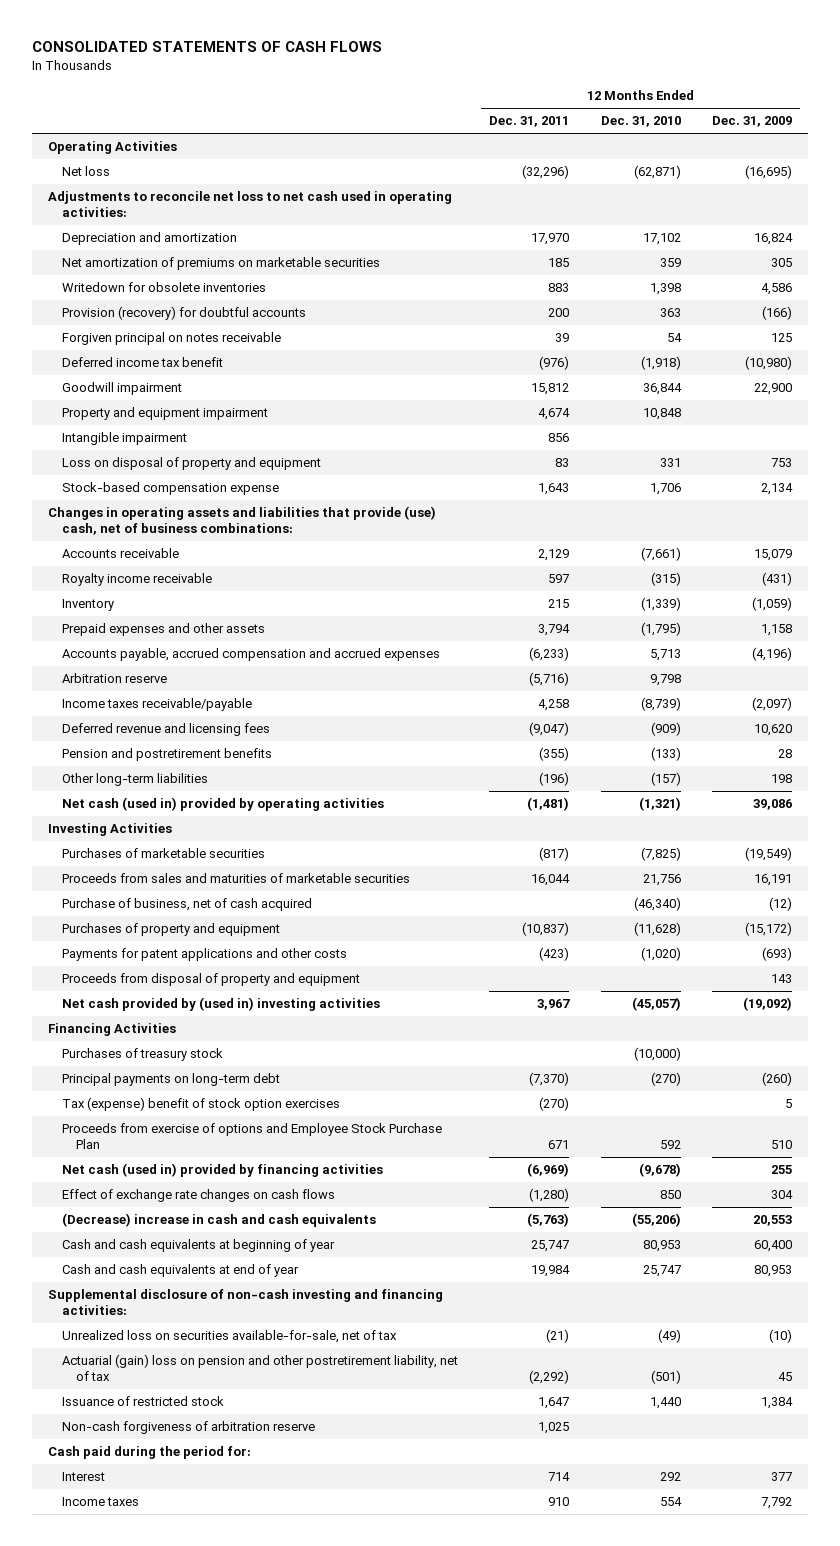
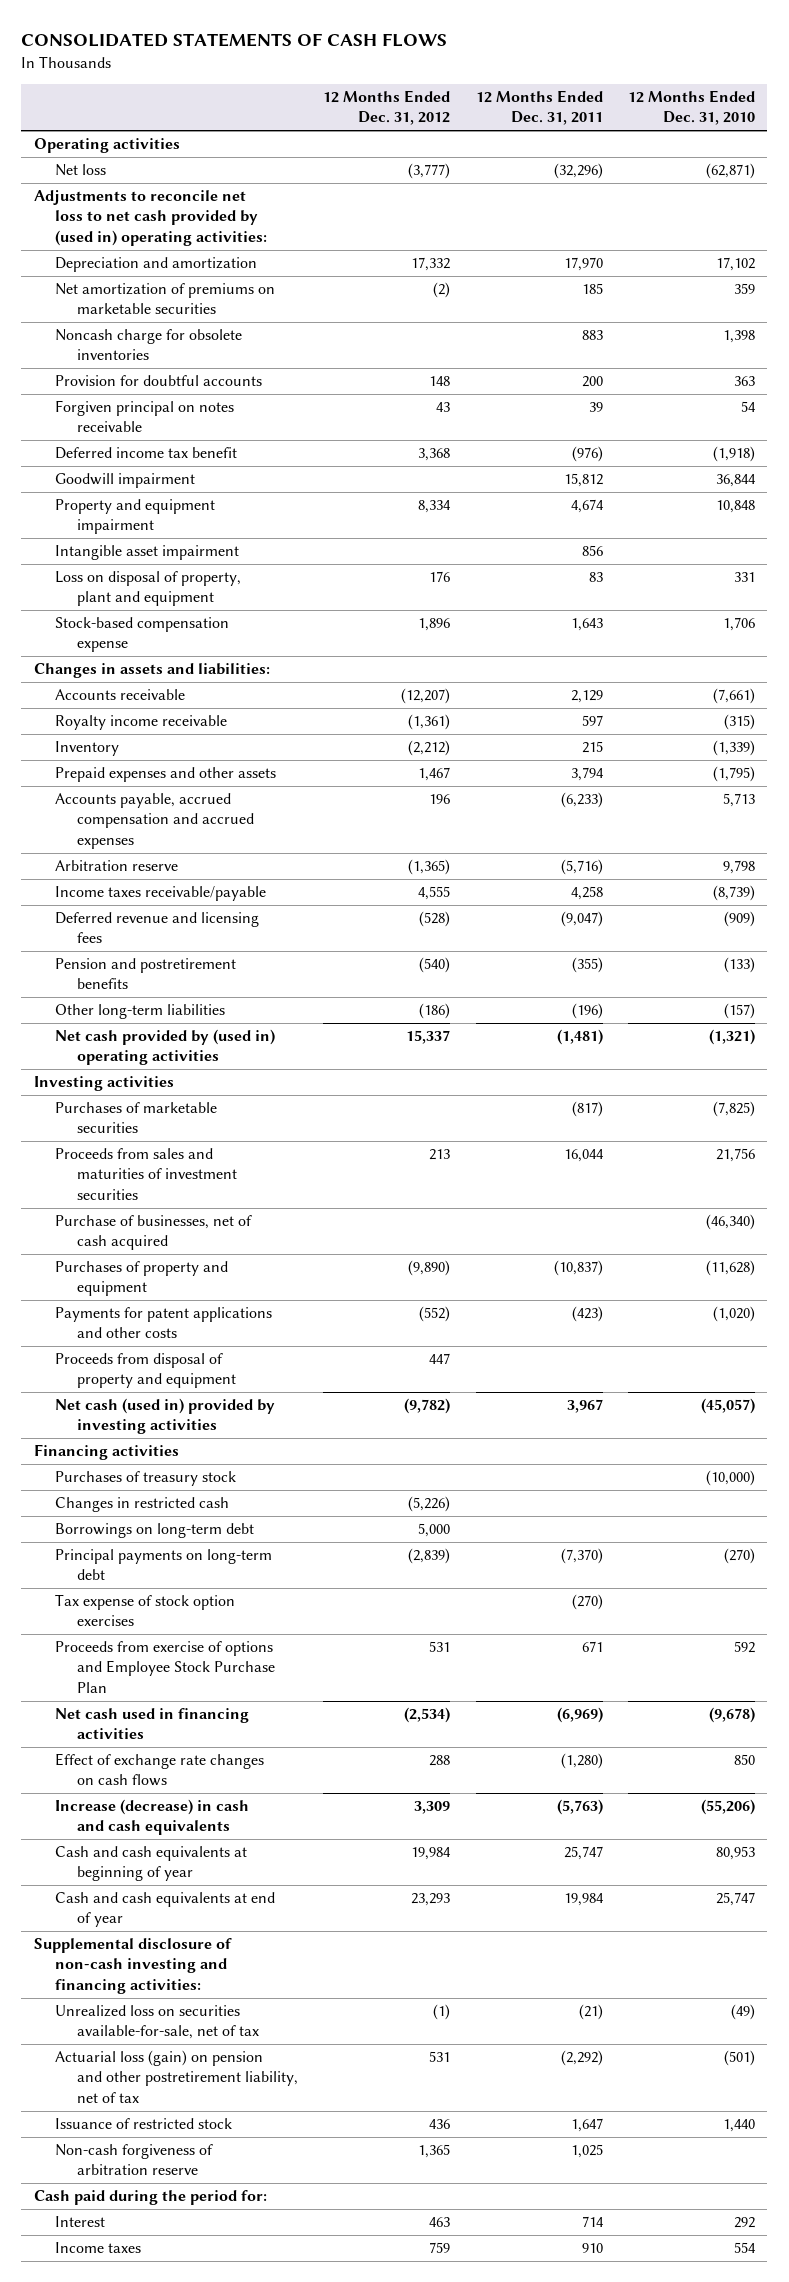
[711,116,792,128] Dec. 31, 2009 -> none
none -> [323,90,451,126] 12 Months Ended Dec. 31, 2012
[47,141,177,155] Operating Activities -> [33,138,180,154] Operating activities
[47,191,452,218] Adjustments to reconcile net loss to net cash used in operating activities: -> [33,190,268,246] Adjustments to reconcile net loss to net cash provided by (used in) operating activities:
[61,282,266,293] Writedown for obsolete inventories -> [55,329,243,361] Noncash charge for obsolete inventories
[61,306,306,321] Provision (recovery) for doubtful accounts -> [55,375,263,387] Provision for doubtful accounts
[61,432,187,446] Intangible impairment -> [55,545,240,561] Intangible asset impairment
[61,457,321,471] Loss on disposal of property and equipment -> [55,571,242,607] Loss on disposal of property, plant and equipment
[47,506,436,536] Changes in operating assets and liabilities that provide (use) cash, net of business combinations: -> [33,663,270,679] Changes in assets and liabilities:
[61,797,384,812] Net cash (used in) provided by operating activities -> [55,1029,276,1066] Net cash provided by (used in) operating activities
[47,823,172,837] Investing Activities -> [33,1076,174,1092] Investing activities
[61,873,410,884] Proceeds from sales and maturities of marketable securities -> [55,1148,238,1200] Proceeds from sales and maturities of investment securities
[61,898,312,912] Purchase of business, net of cash acquired -> [55,1215,253,1251] Purchase of businesses, net of cash acquired
[61,997,380,1012] Net cash provided by (used in) investing activities -> [55,1398,276,1435] Net cash (used in) provided by investing activities
[47,1023,176,1037] Financing Activities -> [33,1444,179,1461] Financing activities
none -> [55,1497,230,1513] Changes in restricted cash
none -> [55,1523,255,1539] Borrowings on long-term debt
[61,1097,340,1112] Tax (expense) benefit of stock option exercises -> [55,1594,236,1627] Tax expense of stock option exercises
[61,1163,383,1178] Net cash (used in) provided by financing activities -> [55,1708,250,1740] Net cash used in financing activities
[61,1213,376,1228] (Decrease) increase in cash and cash equivalents -> [55,1799,250,1836] Increase (decrease) in cash and cash equivalents
[61,1354,458,1382] Actuarial (gain) loss on pension and other postretirement liability, net of tax -> [55,2050,299,2103] Actuarial loss (gain) on pension and other postretirement liability, net of tax

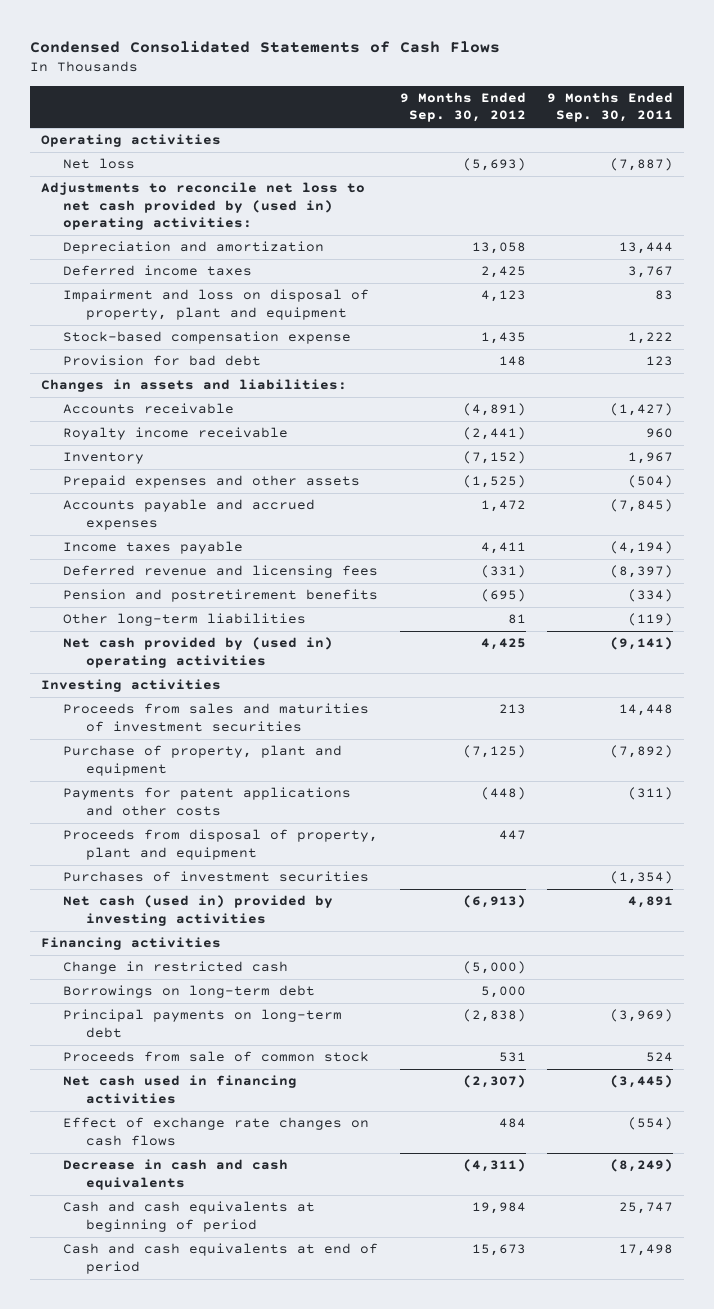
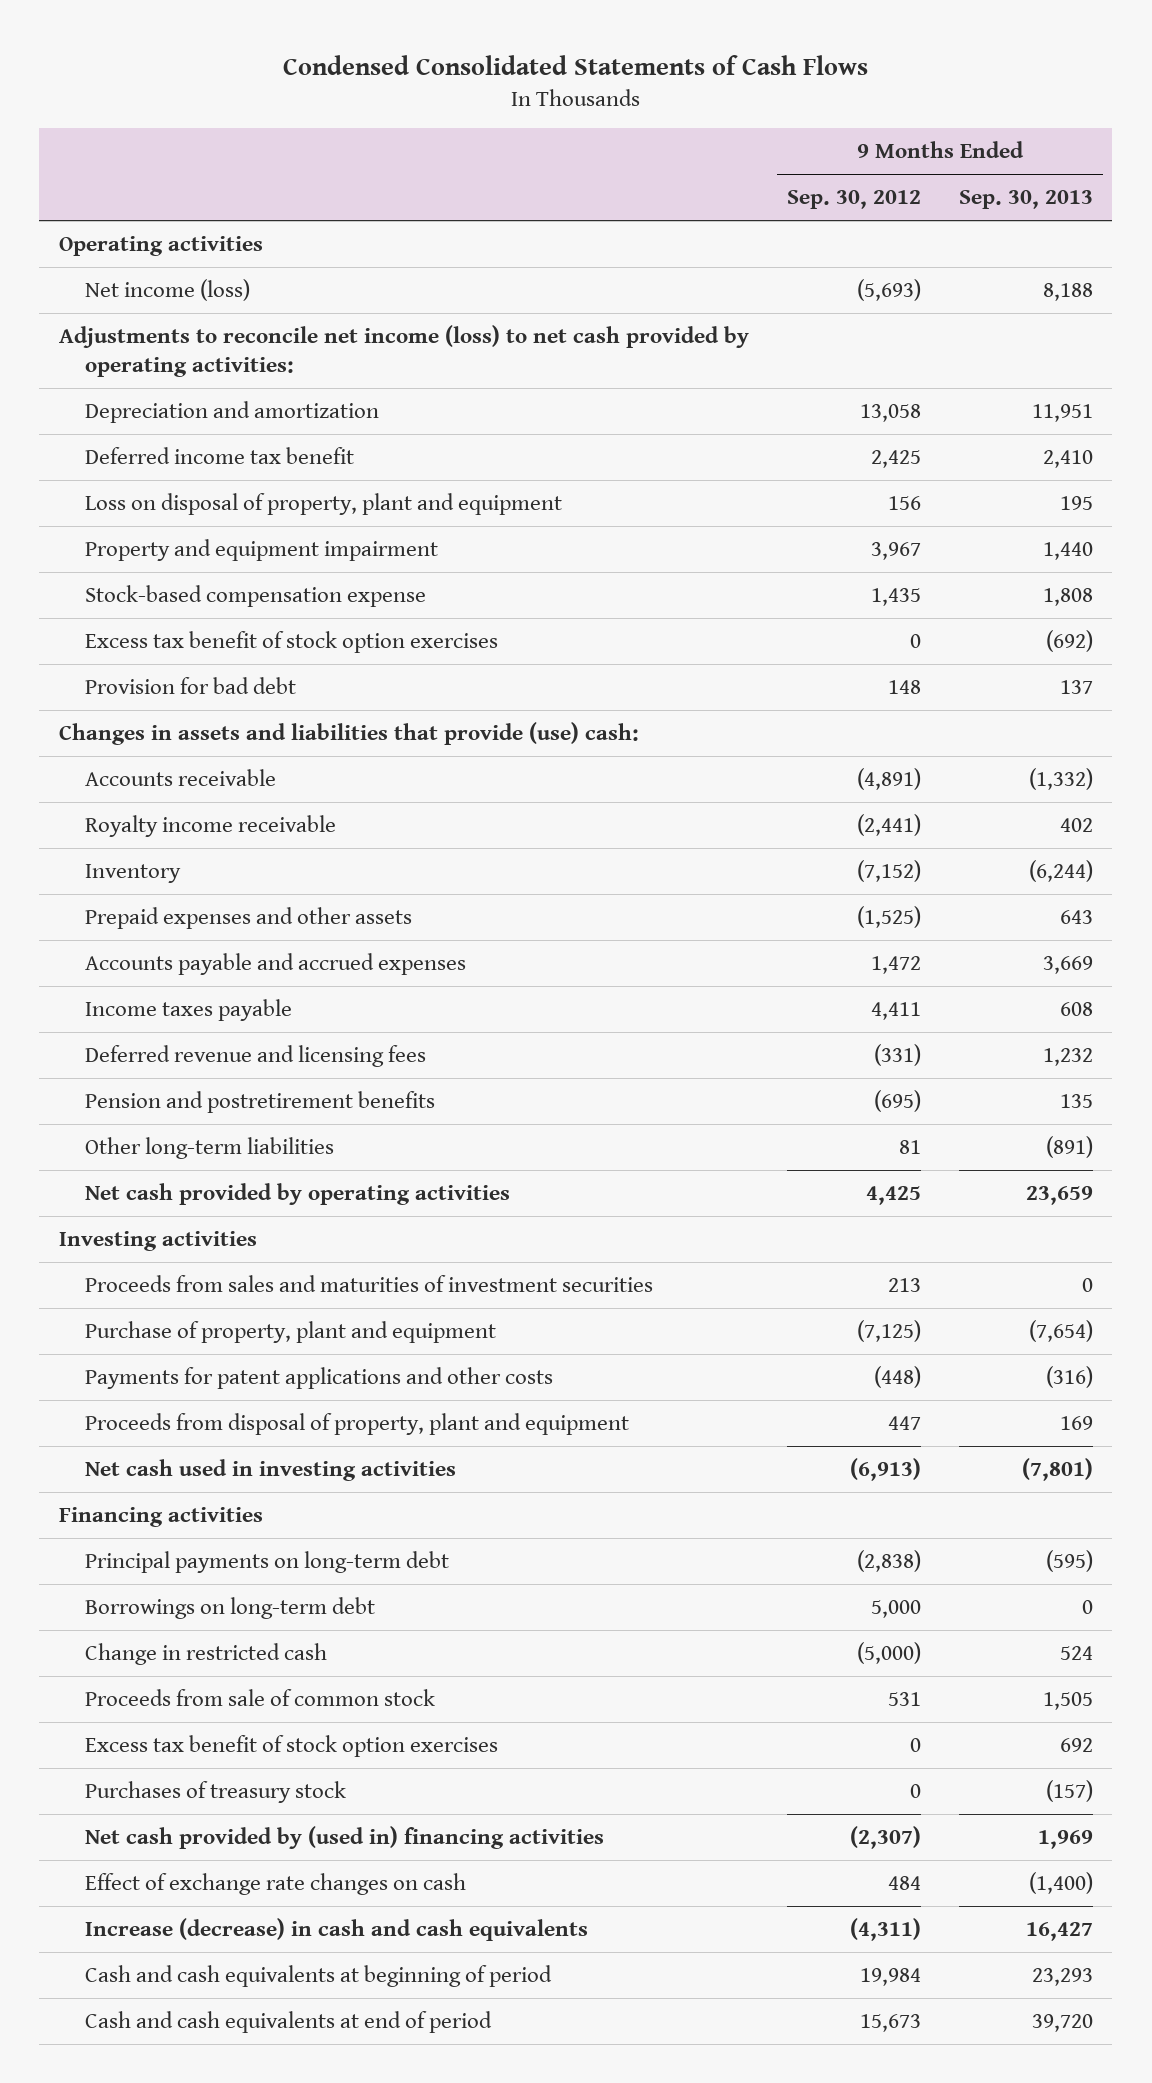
[547,91,674,123] 9 Months Ended Sep. 30, 2011 -> none
none -> [959,190,1094,210] Sep. 30, 2013
[63,158,136,170] Net loss -> [84,279,250,302] Net income (loss)
[40,182,365,231] Adjustments to reconcile net loss to net cash provided by (used in) operating activities: -> [58,325,749,378] Adjustments to reconcile net income (loss) to net cash provided by operating activities:
[63,265,253,277] Deferred income taxes -> [84,447,354,465] Deferred income tax benefit
[63,289,370,320] Impairment and loss on disposal of property, plant and equipment -> [84,493,562,516] Loss on disposal of property, plant and equipment
[480,290,526,303] 4,123 -> [887,496,921,511] 156
none -> [84,539,438,562] Property and equipment impairment
none -> [84,631,498,654] Excess tax benefit of stock option exercises
[40,379,347,393] Changes in assets and liabilities: -> [58,722,639,746] Changes in assets and liabilities that provide (use) cash:
[63,637,334,668] Net cash provided by (used in) operating activities -> [84,1183,510,1206] Net cash provided by operating activities
[63,871,370,883] Purchases of investment securities -> none
[63,895,334,926] Net cash (used in) provided by investing activities -> [84,1459,456,1482] Net cash used in investing activities
[63,985,316,999] Borrowings on long-term debt -> [84,1597,375,1620] Borrowings on long-term debt
[63,961,289,975] Change in restricted cash -> [84,1643,327,1666] Change in restricted cash
none -> [84,1735,498,1758] Excess tax benefit of stock option exercises
none -> [84,1781,346,1804] Purchases of treasury stock
[63,1075,298,1104] Net cash used in financing activities -> [84,1826,604,1850] Net cash provided by (used in) financing activities
[63,1117,370,1146] Effect of exchange rate changes on cash flows -> [84,1873,466,1896] Effect of exchange rate changes on cash
[63,1159,289,1190] Decrease in cash and cash equivalents -> [84,1918,588,1942] Increase (decrease) in cash and cash equivalents

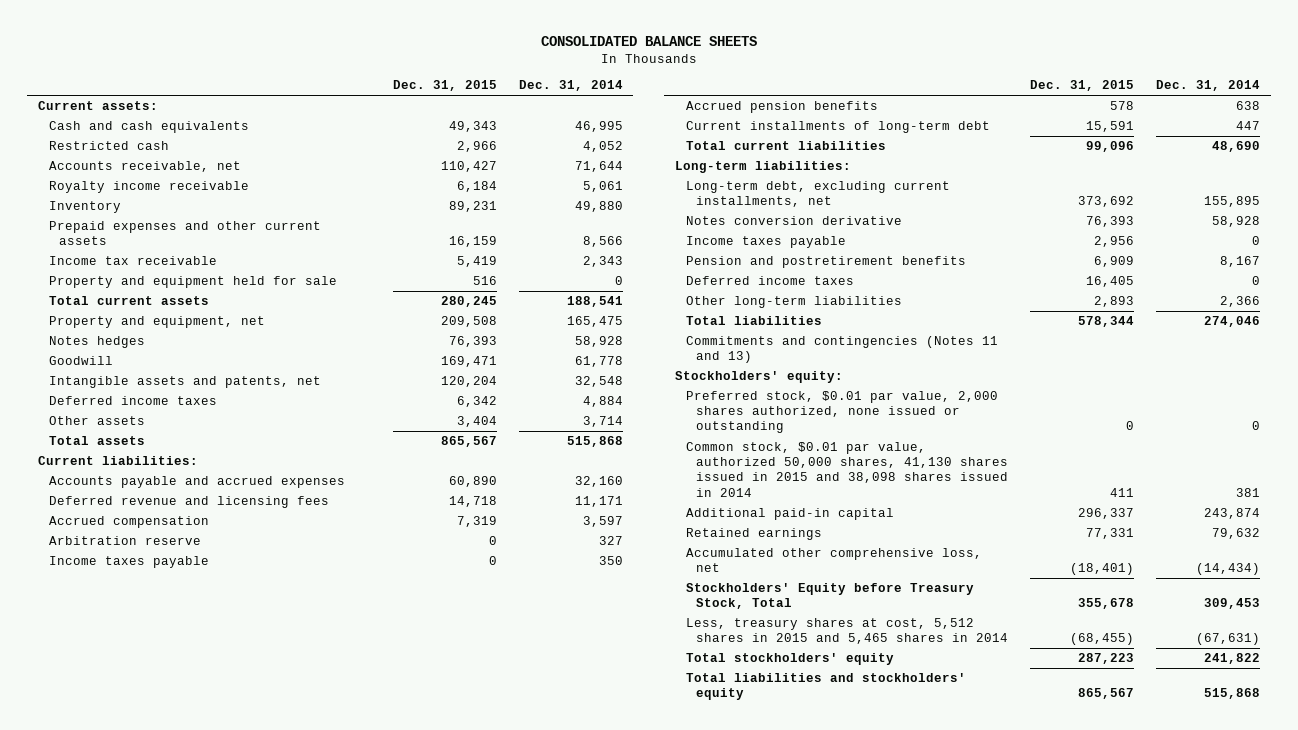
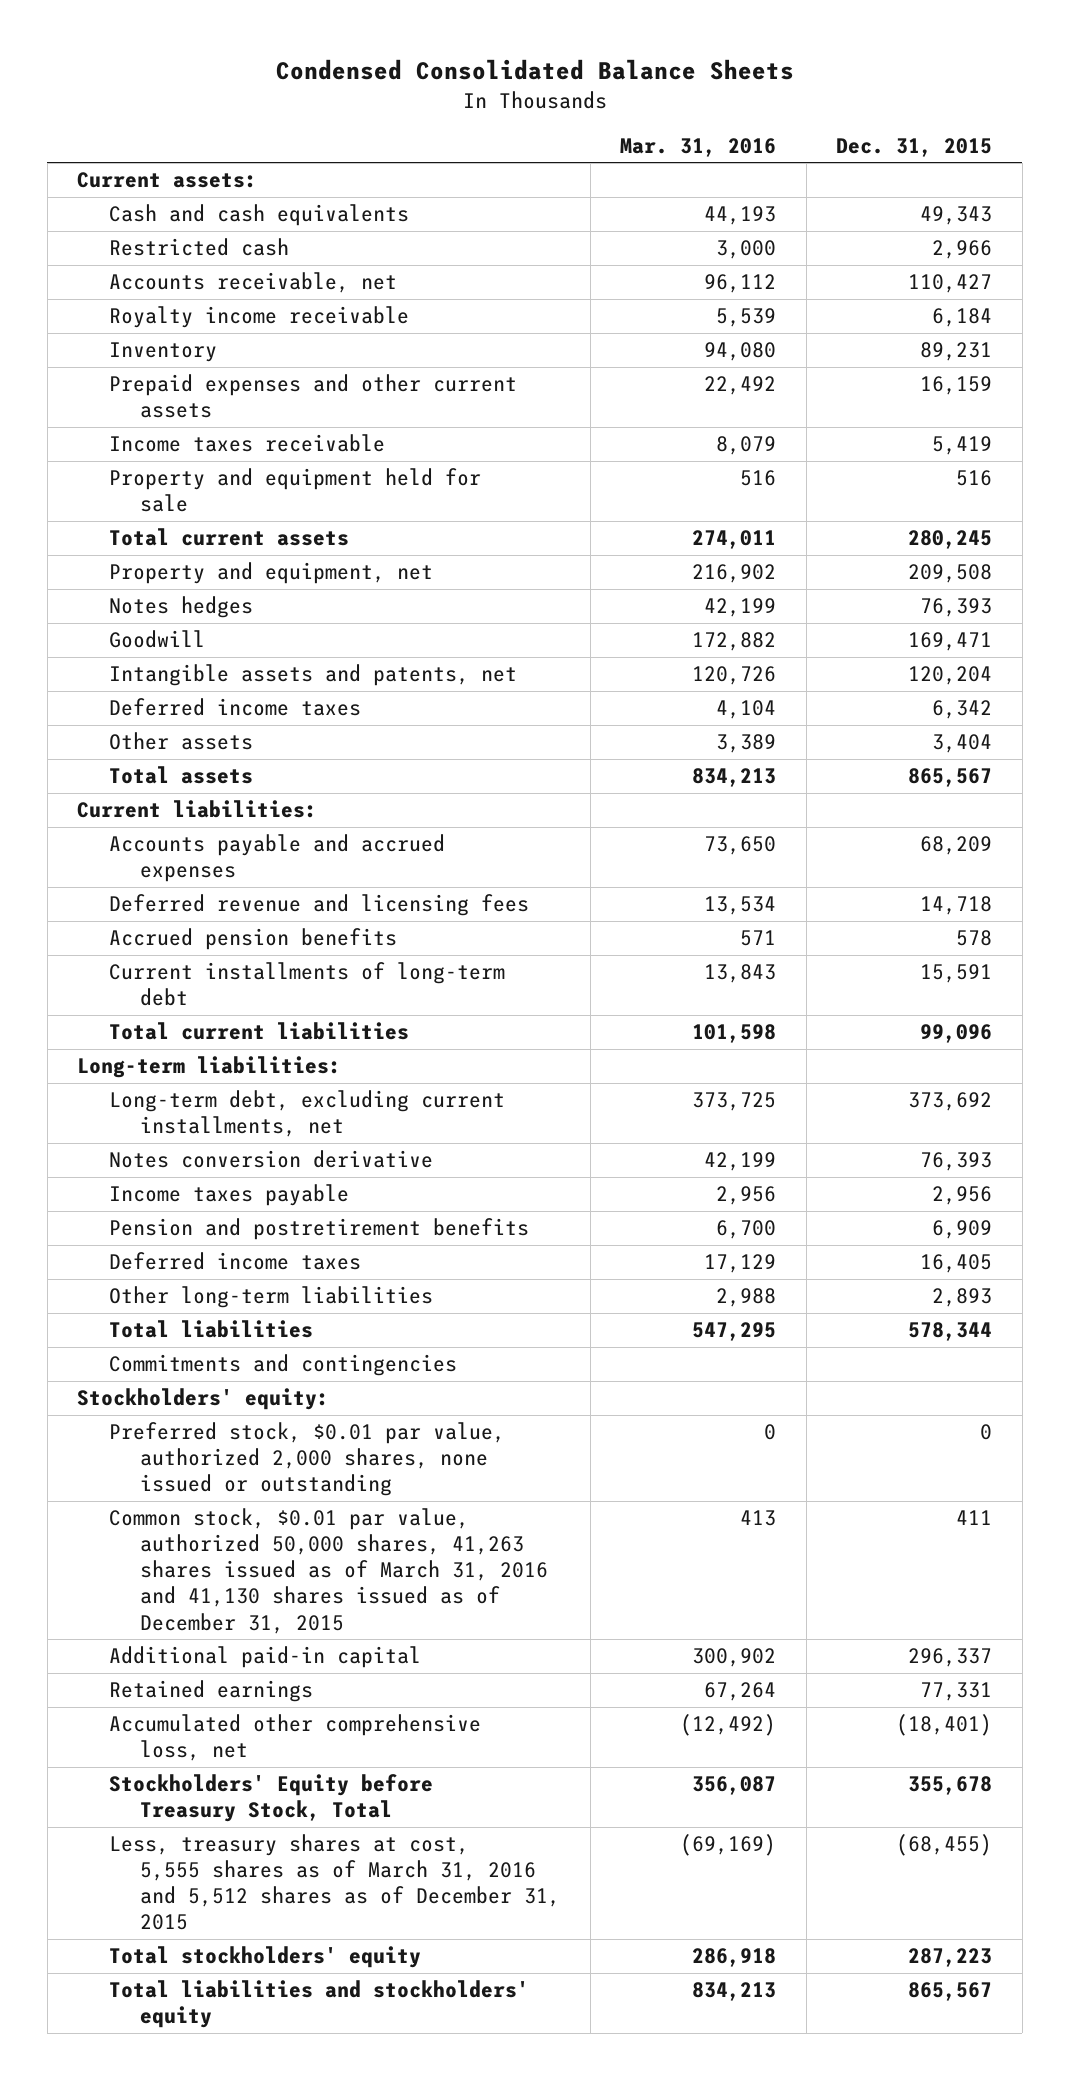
[540,36,757,47] CONSOLIDATED BALANCE SHEETS -> [275,59,794,81] Condensed Consolidated Balance Sheets
[518,80,623,92] Dec. 31, 2014 -> none
none -> [620,137,777,157] Mar. 31, 2016
[48,256,217,266] Income tax receivable -> [108,434,385,453] Income taxes receivable
[448,476,497,488] 60,890 -> [920,836,993,856] 68,209
[48,516,209,529] Accrued compensation -> none
[48,536,201,546] Arbitration reserve -> none
[48,556,209,569] Income taxes payable -> none
[685,336,998,364] Commitments and contingencies (Notes 11 and 13) -> [108,1354,457,1377] Commitments and contingencies
[685,391,998,434] Preferred stock, $0.01 par value, 2,000 shares authorized, none issued or outstanding -> [108,1422,505,1497] Preferred stock, $0.01 par value, authorized 2,000 shares, none issued or outstanding
[685,442,1009,497] Common stock, $0.01 par value, authorized 50,000 shares, 41,130 shares issued in 2015 and 38,098 shares issued in 2014 -> [108,1508,549,1634] Common stock, $0.01 par value, authorized 50,000 shares, 41,263 shares issued as of March 31, 2016 and 41,130 shares issued as of December 31, 2015
[685,618,1009,645] Less, treasury shares at cost, 5,512 shares in 2015 and 5,465 shares in 2014 -> [108,1834,561,1931] Less, treasury shares at cost, 5,555 shares as of March 31, 2016 and 5,512 shares as of December 31, 2015

